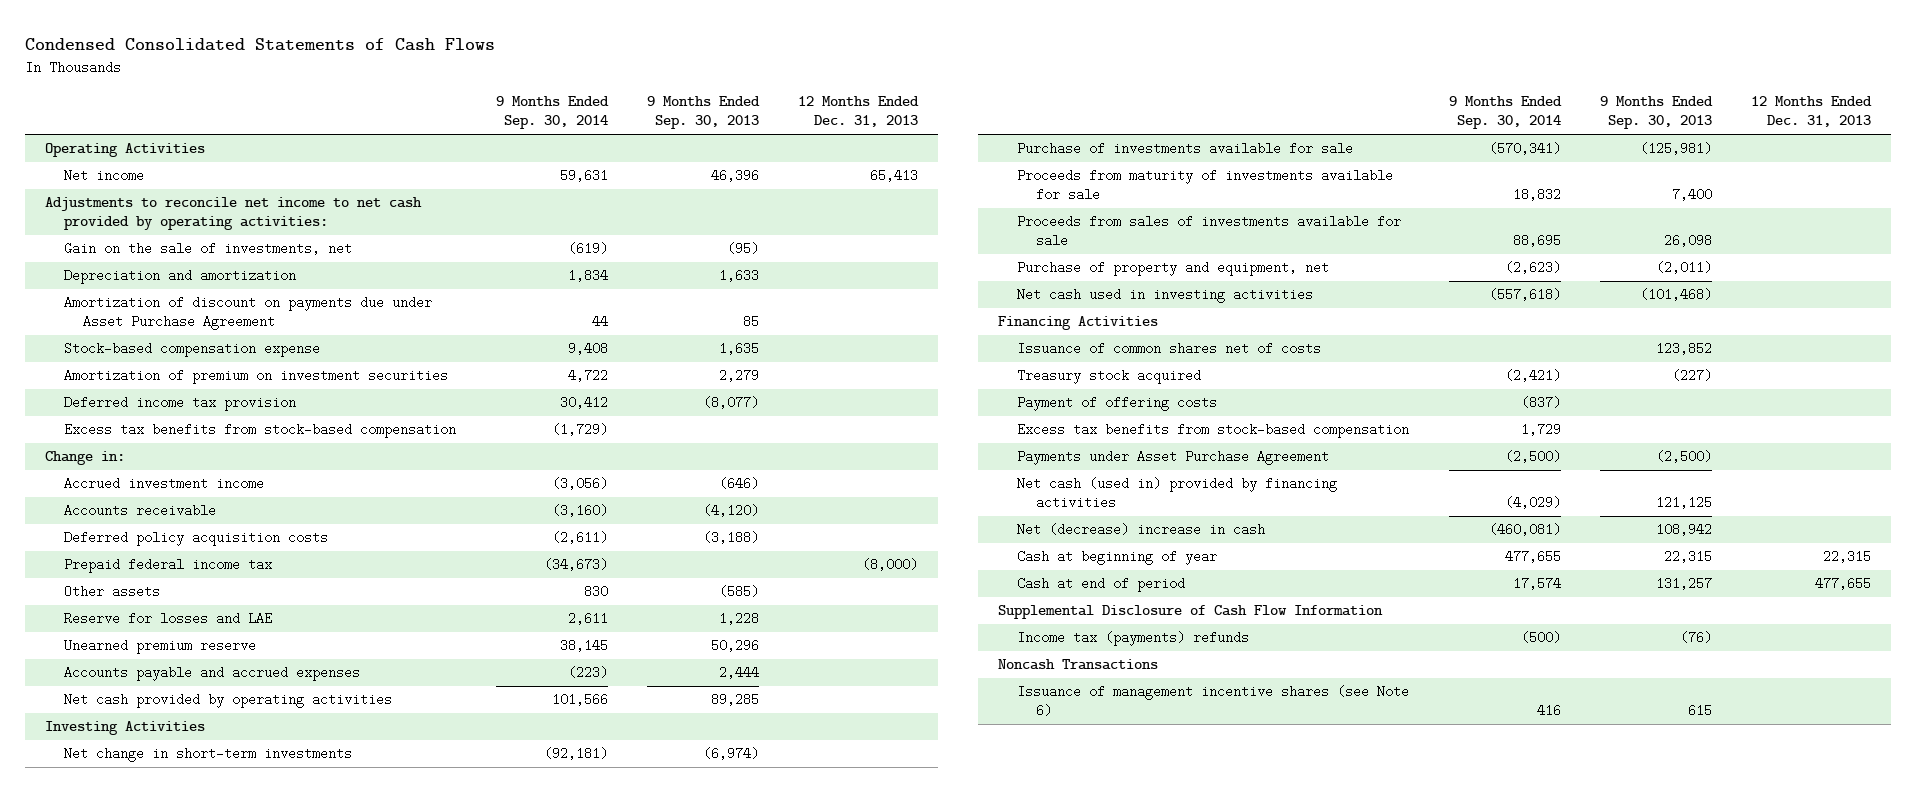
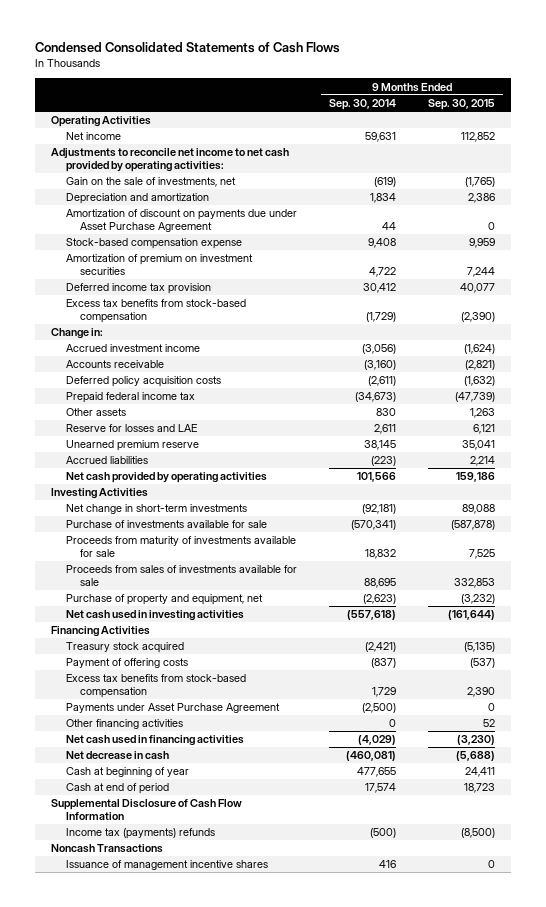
[646,96,760,130] 9 Months Ended Sep. 30, 2013 -> none
[798,96,920,128] 12 Months Ended Dec. 31, 2013 -> none
none -> [428,98,496,110] Sep. 30, 2015
[64,666,361,682] Accounts payable and accrued expenses -> [65,456,148,465] Accrued liabilities
[1017,342,1322,356] Issuance of common shares net of costs -> none
none -> [65,719,183,730] Other financing activities
[1017,477,1338,510] Net cash (used in) provided by financing activities -> [65,735,244,747] Net cash used in financing activities
[1017,523,1266,537] Net (decrease) increase in cash -> [65,751,169,761] Net decrease in cash
[1017,685,1410,718] Issuance of management incentive shares (see Note 6) -> [65,860,268,871] Issuance of management incentive shares

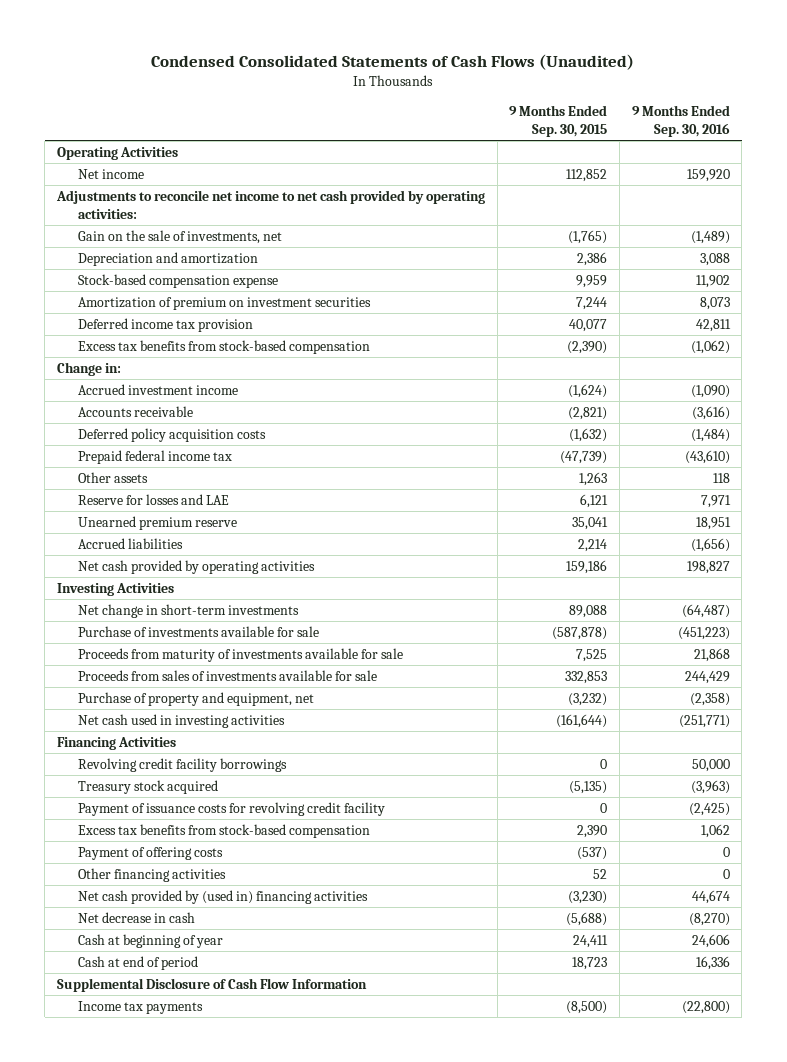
[34,42,340,54] Condensed Consolidated Statements of Cash Flows -> [151,53,635,70] Condensed Consolidated Statements of Cash Flows (Unaudited)
[328,98,396,110] Sep. 30, 2014 -> none
none -> [631,105,730,137] 9 Months Ended Sep. 30, 2016
[65,209,297,233] Amortization of discount on payments due under Asset Purchase Agreement -> none
none -> [78,758,288,773] Revolving credit facility borrowings
none -> [78,802,386,817] Payment of issuance costs for revolving credit facility
[65,703,280,714] Payments under Asset Purchase Agreement -> none
[65,658,188,669] Payment of offering costs -> [78,847,224,861] Payment of offering costs
[65,735,244,747] Net cash used in financing activities -> [78,890,369,905] Net cash provided by (used in) financing activities
[51,844,164,854] Noncash Transactions -> none
[65,860,268,871] Issuance of management incentive shares -> none
[65,828,215,840] Income tax (payments) refunds -> [78,1001,204,1015] Income tax payments

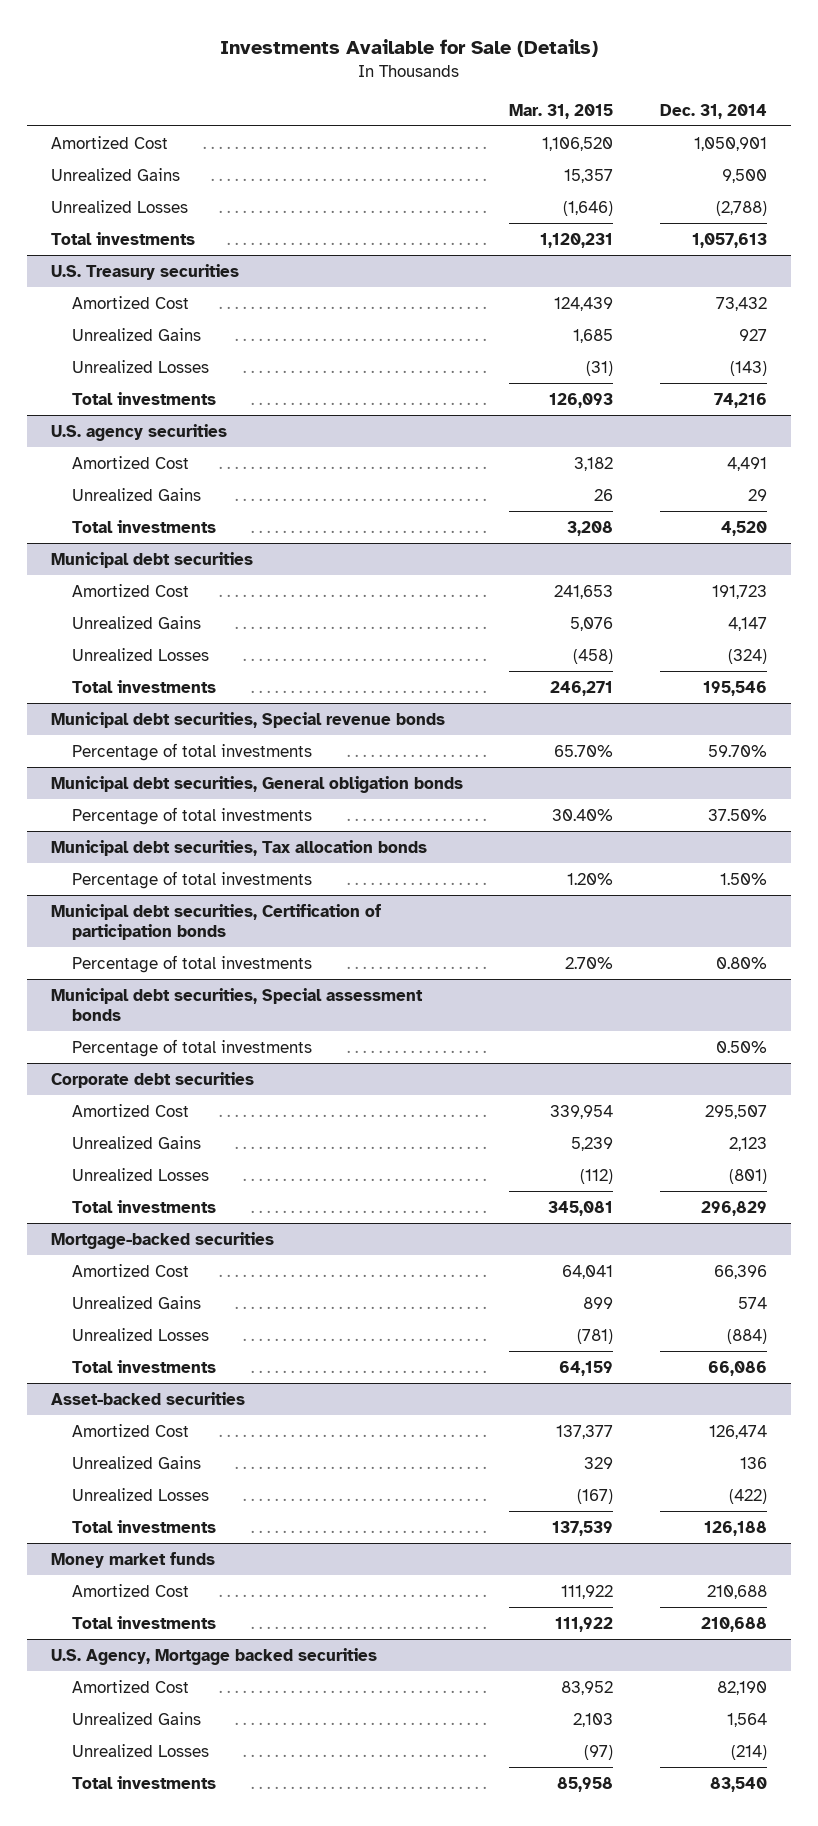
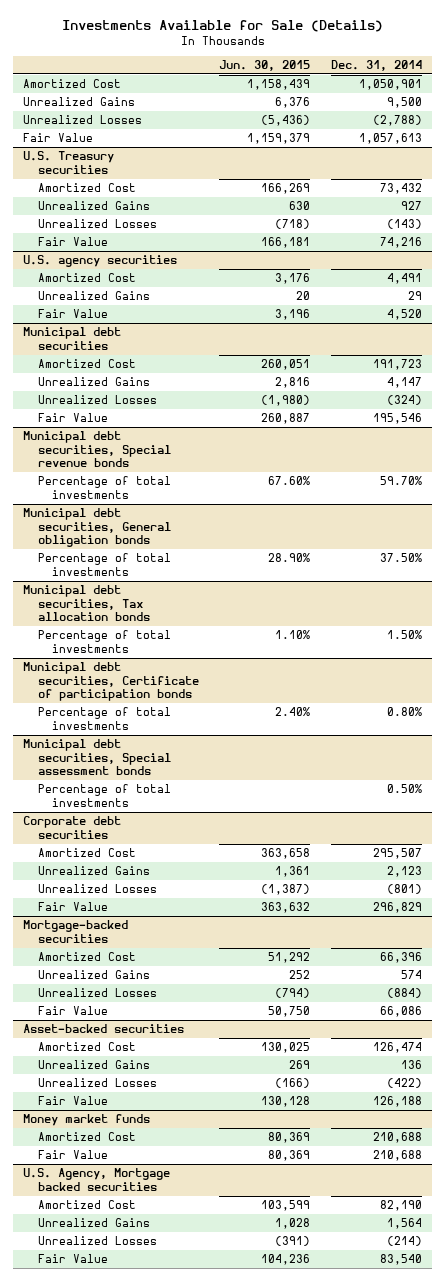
[509,103,614,119] Mar. 31, 2015 -> none
none -> [219,59,311,71] Jun. 30, 2015
[50,231,195,245] Total investments -> [23,133,94,143] Fair Value
[71,391,216,405] Total investments -> [37,237,108,247] Fair Value
[71,519,216,533] Total investments -> [37,309,108,319] Fair Value
[71,679,216,693] Total investments -> [37,413,108,423] Fair Value
[50,903,381,940] Municipal debt securities, Certification of participation bonds -> [23,662,199,702] Municipal debt securities, Certificate of participation bonds
[71,1199,216,1213] Total investments -> [37,902,108,912] Fair Value
[71,1359,216,1373] Total investments -> [37,1006,108,1016] Fair Value
[71,1519,216,1533] Total investments -> [37,1096,108,1106] Fair Value
[71,1615,216,1629] Total investments -> [37,1150,108,1160] Fair Value
[71,1775,216,1789] Total investments -> [37,1254,108,1264] Fair Value

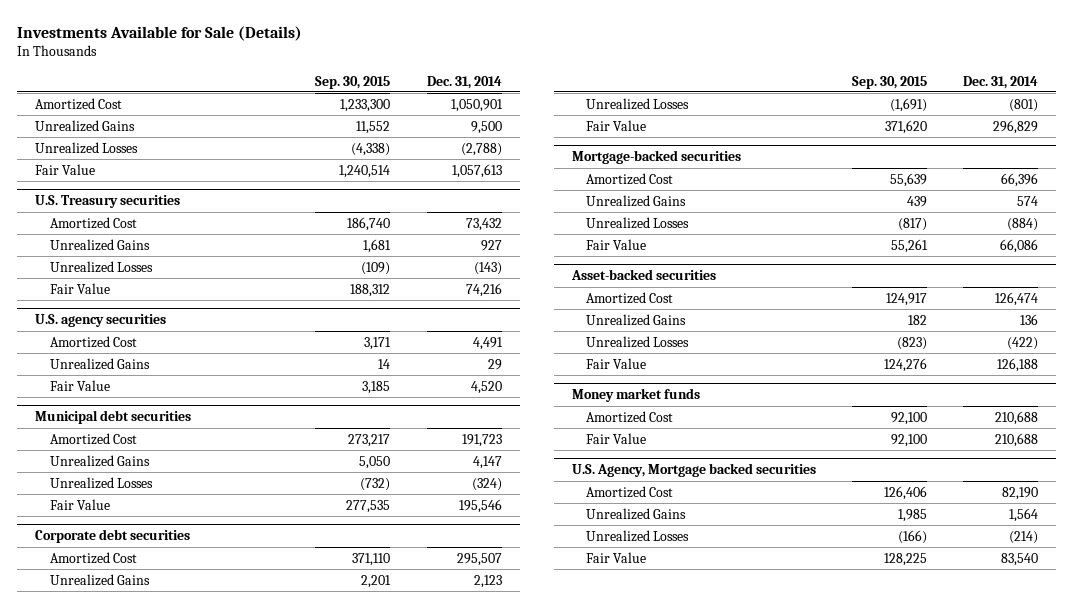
[219,59,311,71] Jun. 30, 2015 -> none
none -> [315,75,391,89] Sep. 30, 2015
[23,431,171,468] Municipal debt securities, Special revenue bonds -> none
[37,476,171,499] Percentage of total investments -> none
[23,508,171,548] Municipal debt securities, General obligation bonds -> none
[37,553,171,576] Percentage of total investments -> none
[23,585,150,622] Municipal debt securities, Tax allocation bonds -> none
[37,630,171,653] Percentage of total investments -> none
[23,662,199,702] Municipal debt securities, Certificate of participation bonds -> none
[37,707,171,730] Percentage of total investments -> none
[23,739,171,776] Municipal debt securities, Special assessment bonds -> none
[37,784,171,807] Percentage of total investments -> none

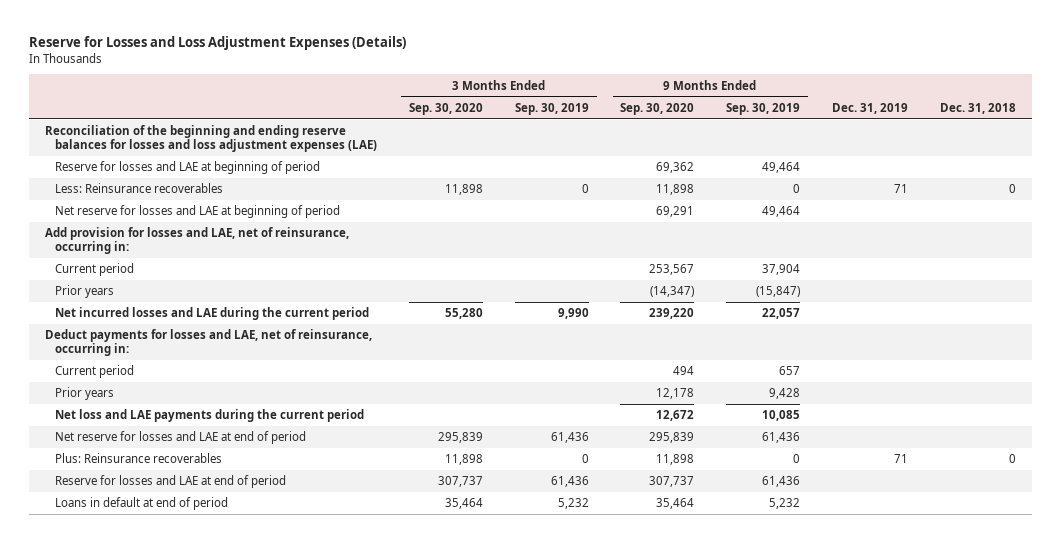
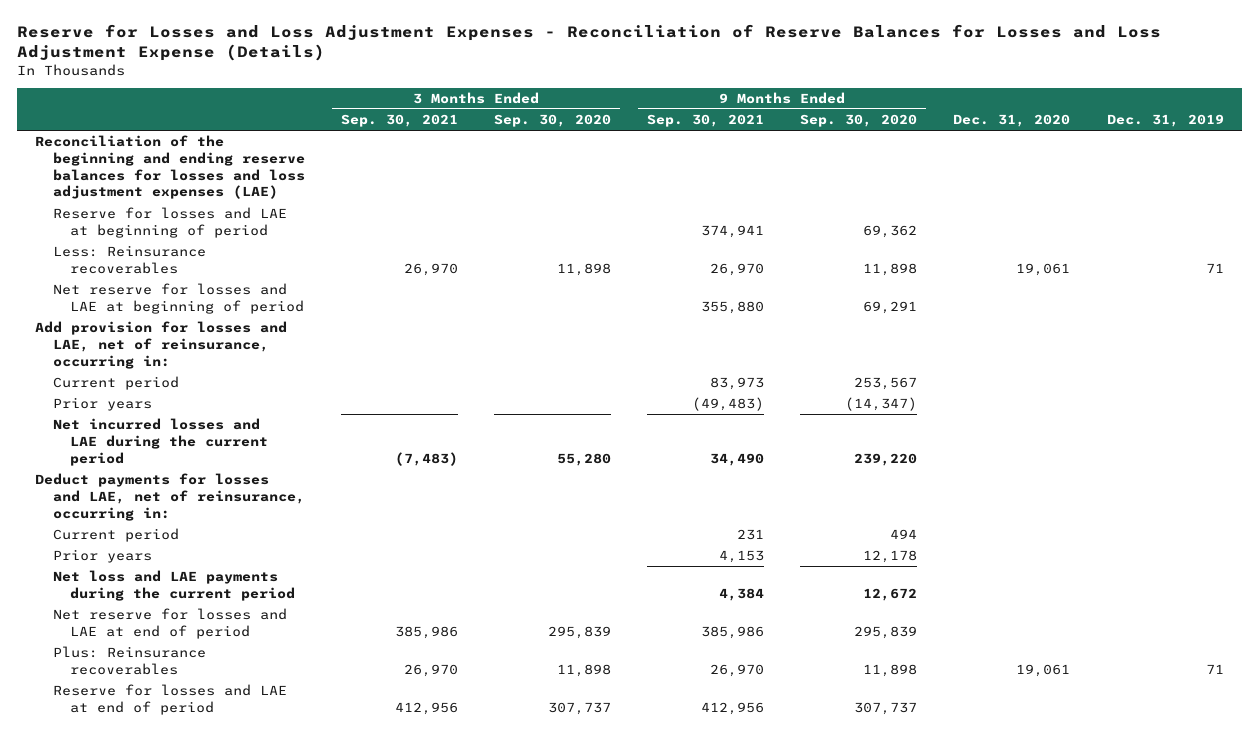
[29,36,407,51] Reserve for Losses and Loss Adjustment Expenses (Details) -> [17,24,1162,62] Reserve for Losses and Loss Adjustment Expenses - Reconciliation of Reserve Balances for Losses and Loss Adjustment Expense (Details)
[514,102,589,115] Sep. 30, 2019 -> none
[726,102,801,115] Sep. 30, 2019 -> none
[939,102,1016,114] Dec. 31, 2018 -> none
none -> [340,114,458,128] Sep. 30, 2021
none -> [647,114,765,128] Sep. 30, 2021
none -> [953,114,1071,128] Dec. 31, 2020
[55,497,229,511] Loans in default at end of period -> none

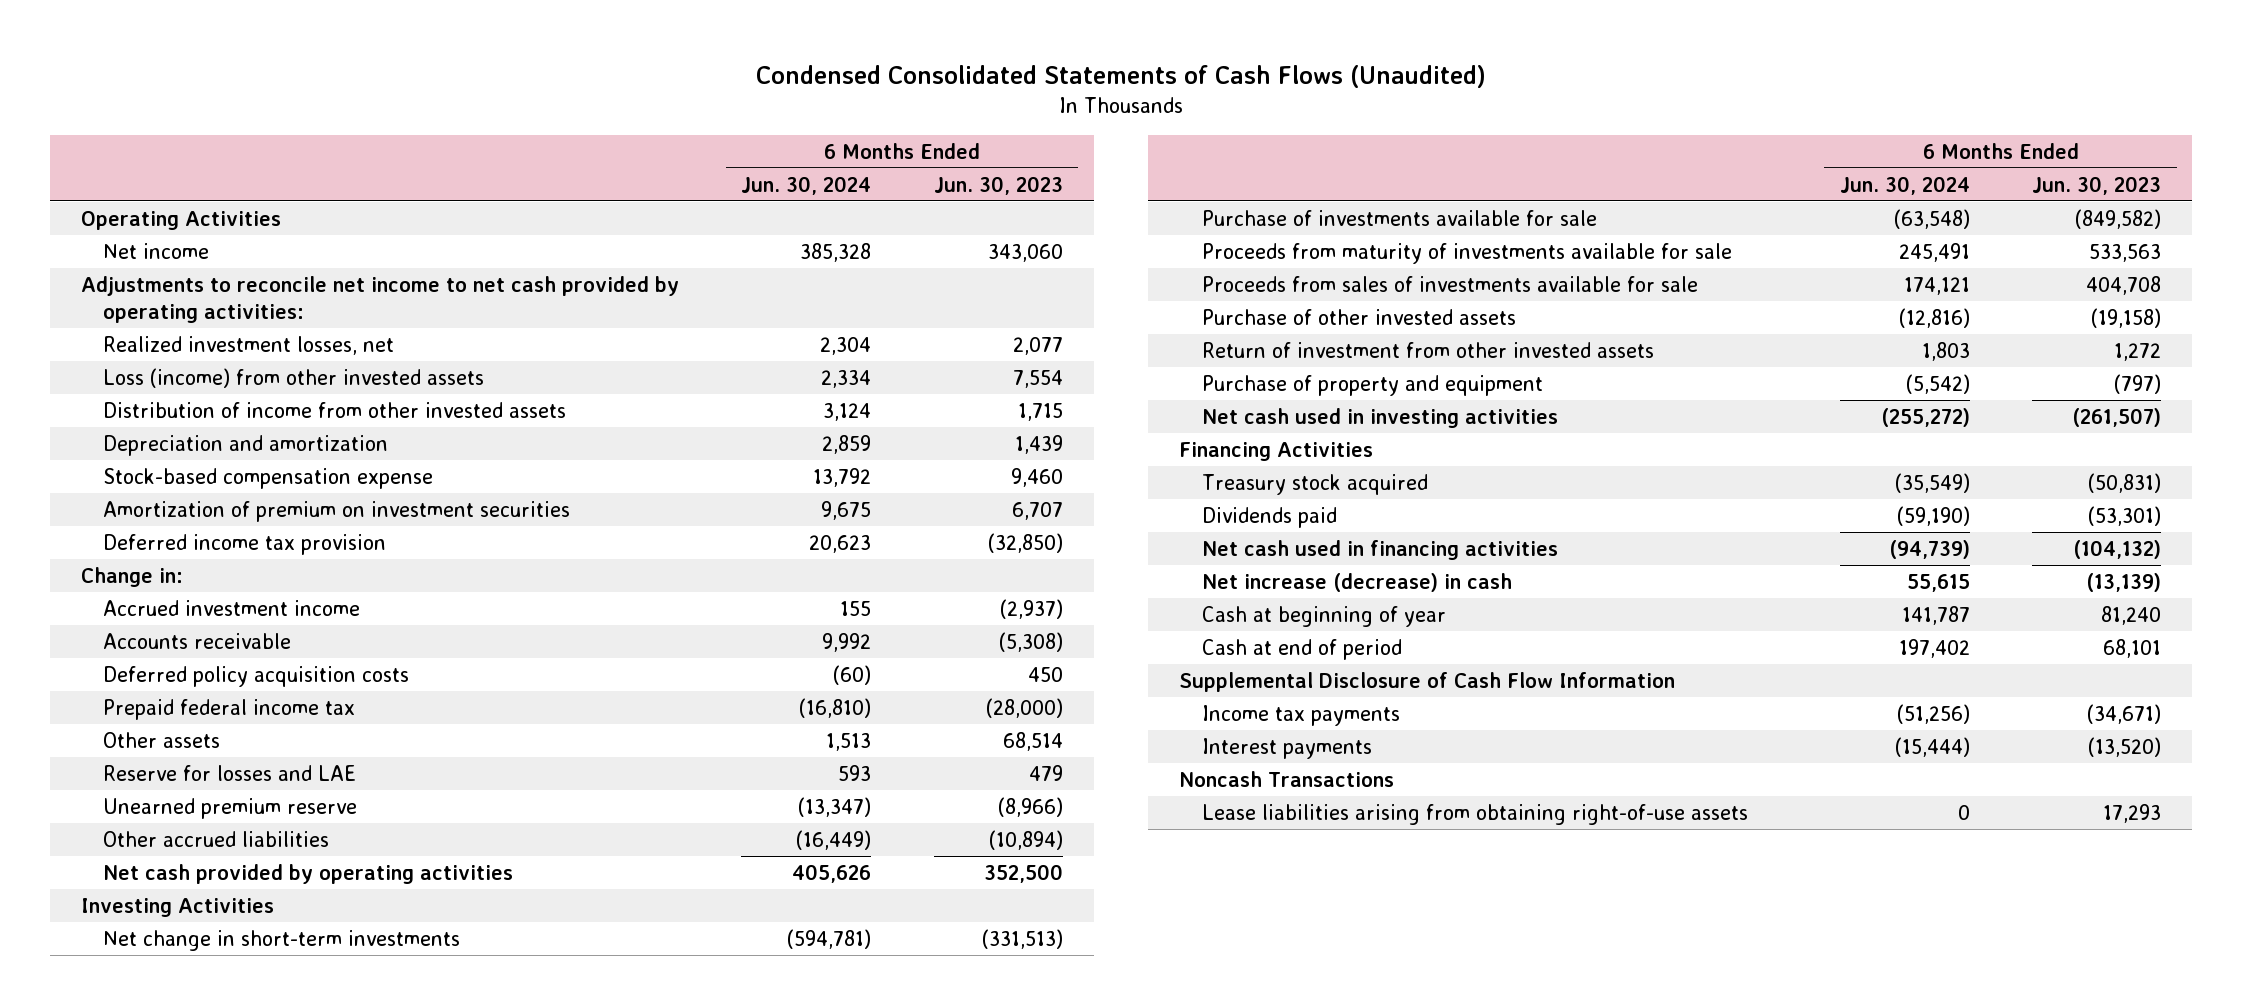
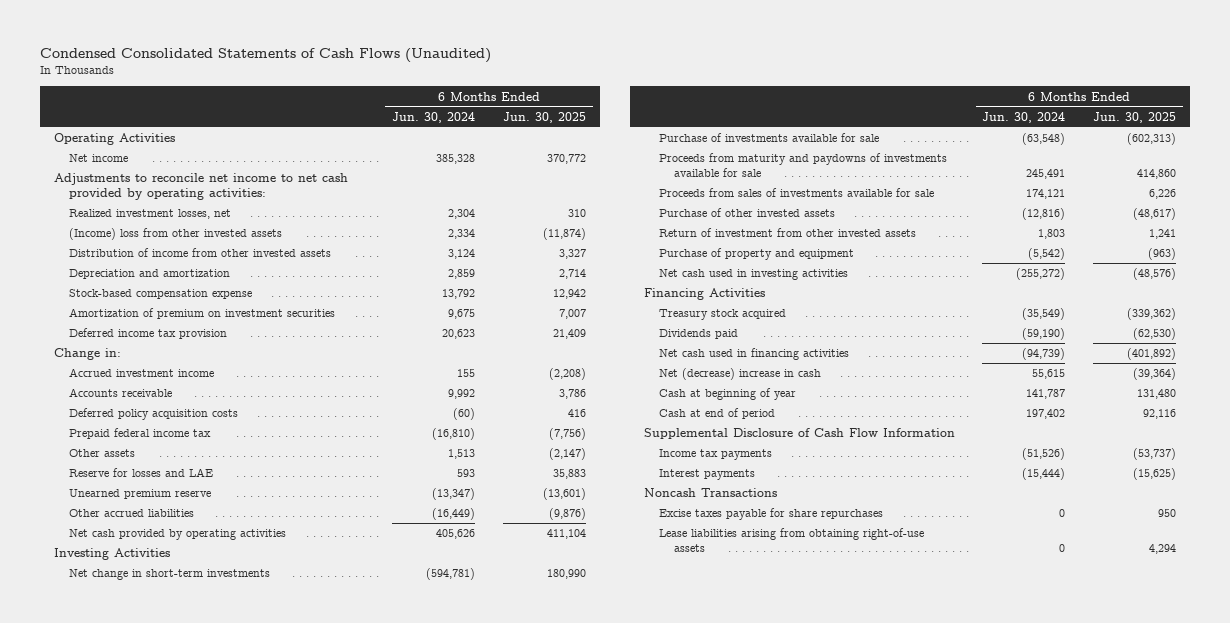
[933,175,1063,195] Jun. 30, 2023 -> none
none -> [503,111,587,123] Jun. 30, 2025
[103,367,485,388] Loss (income) from other invested assets -> [68,228,282,241] (Income) loss from other invested assets
[1201,242,1732,264] Proceeds from maturity of investments available for sale -> [658,153,947,177] Proceeds from maturity and paydowns of investments available for sale
[1201,572,1512,592] Net increase (decrease) in cash -> [658,368,821,381] Net (decrease) increase in cash
[1896,703,1970,724] (51,256) -> [1022,448,1066,461] (51,526)
none -> [658,508,883,521] Excise taxes payable for share repurchases

